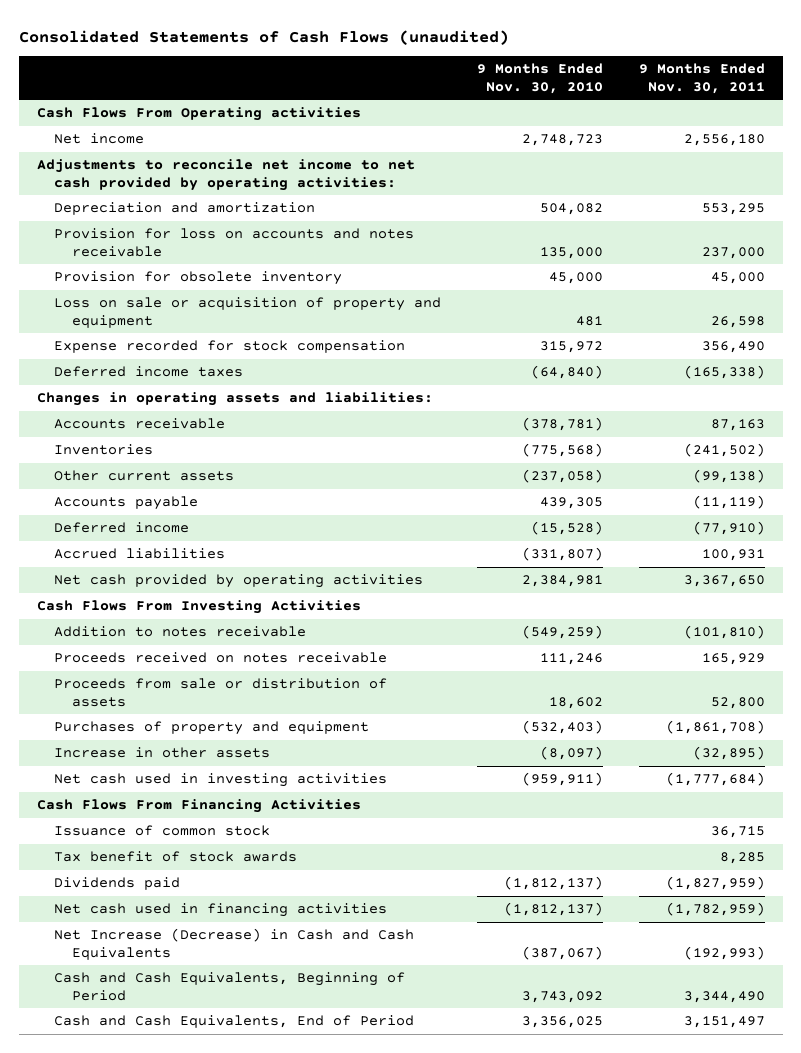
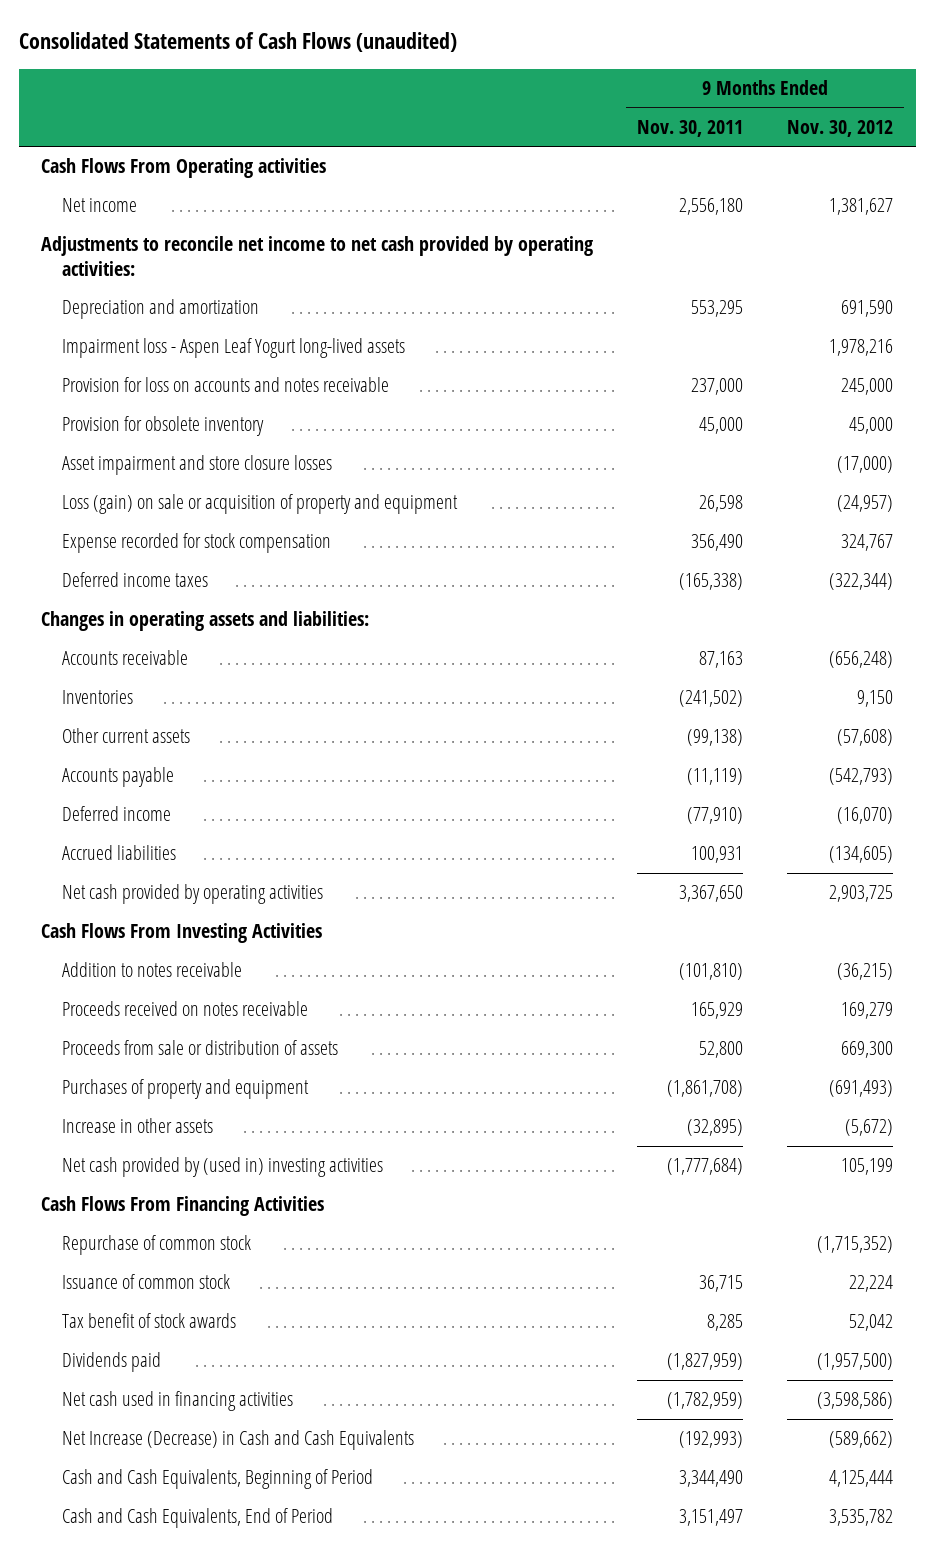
[477,63,604,94] 9 Months Ended Nov. 30, 2010 -> none
none -> [787,119,894,137] Nov. 30, 2012
none -> [62,338,406,359] Impairment loss - Aspen Leaf Yogurt long-lived assets
none -> [62,455,333,476] Asset impairment and store closure losses
[54,297,442,328] Loss on sale or acquisition of property and equipment -> [62,494,459,515] Loss (gain) on sale or acquisition of property and equipment
[54,773,388,788] Net cash used in investing activities -> [62,1157,384,1178] Net cash provided by (used in) investing activities
none -> [62,1235,252,1256] Repurchase of common stock

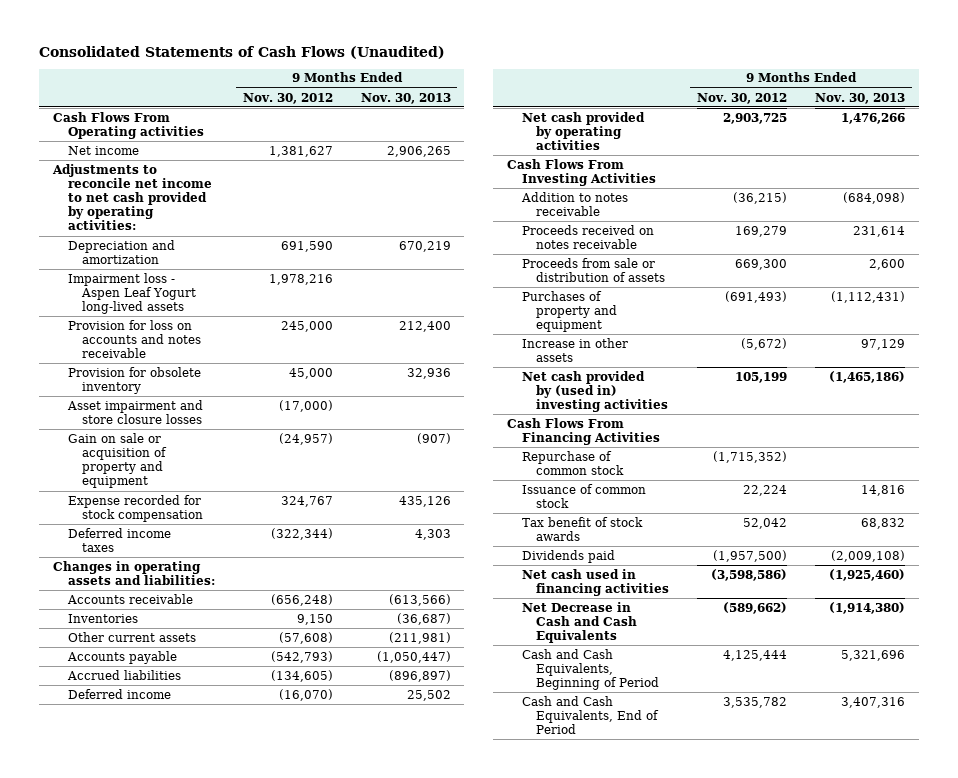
[19,32,458,53] Consolidated Statements of Cash Flows (unaudited) -> [39,46,446,60] Consolidated Statements of Cash Flows (Unaudited)
[637,119,744,137] Nov. 30, 2011 -> none
none -> [360,92,451,104] Nov. 30, 2013
[62,494,459,515] Loss (gain) on sale or acquisition of property and equipment -> [67,432,168,489] Gain on sale or acquisition of property and equipment
[62,806,172,822] Deferred income -> [67,688,171,699] Deferred income
[62,1430,415,1451] Net Increase (Decrease) in Cash and Cash Equivalents -> [521,601,638,644] Net Decrease in Cash and Cash Equivalents

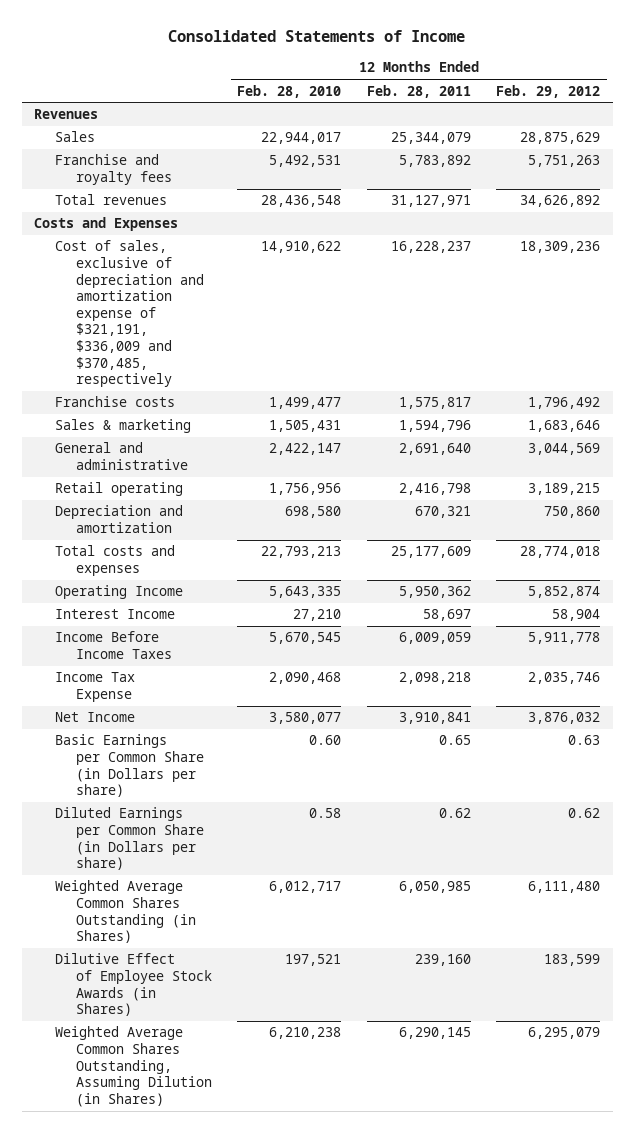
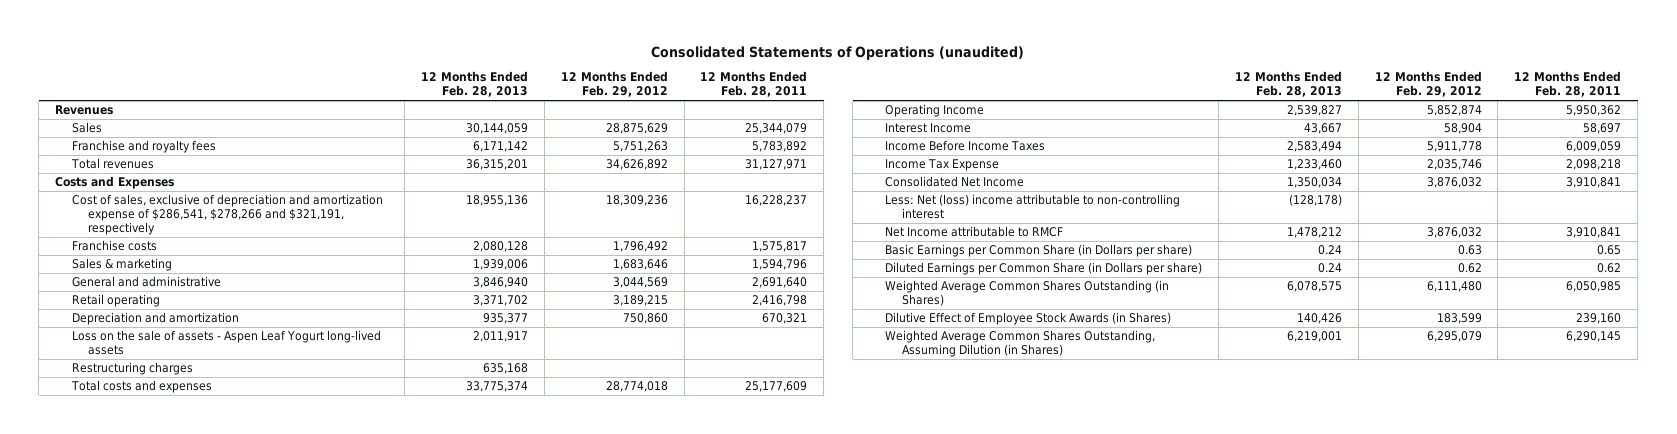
[168,30,466,43] Consolidated Statements of Income -> [651,45,1025,60] Consolidated Statements of Operations (unaudited)
[237,84,342,98] Feb. 28, 2010 -> none
none -> [421,71,529,98] 12 Months Ended Feb. 28, 2013
[55,240,204,388] Cost of sales, exclusive of depreciation and amortization expense of $321,191, $336,009 and $370,485, respectively -> [71,194,383,236] Cost of sales, exclusive of depreciation and amortization expense of $286,541, $278,266 and $321,191, respectively
none -> [71,330,381,356] Loss on the sale of assets - Aspen Leaf Yogurt long-lived assets
none -> [71,362,193,376] Restructuring charges
none -> [885,176,1025,188] Consolidated Net Income
none -> [885,194,1181,220] Less: Net (loss) income attributable to non-controlling interest
[55,712,136,723] Net Income -> [885,226,1064,238] Net Income attributable to RMCF

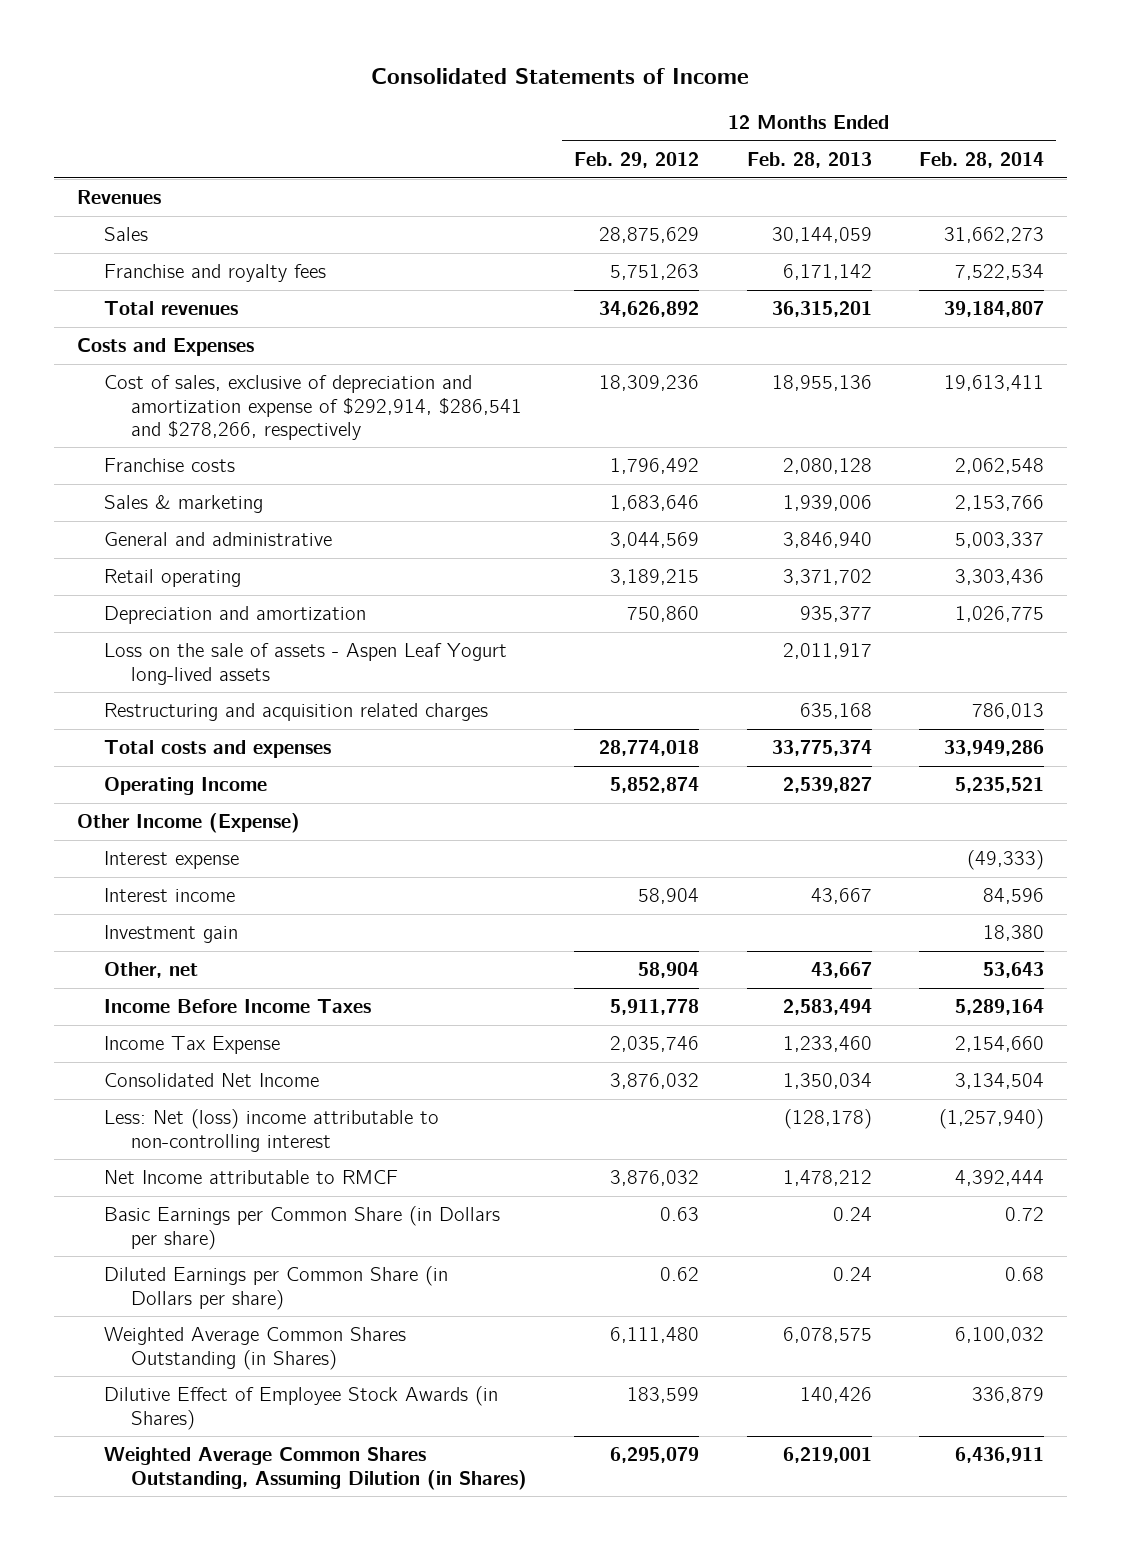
[651,45,1025,60] Consolidated Statements of Operations (unaudited) -> [371,68,750,85] Consolidated Statements of Income
[700,71,808,98] 12 Months Ended Feb. 28, 2011 -> none
none -> [918,152,1044,169] Feb. 28, 2014
[71,194,383,236] Cost of sales, exclusive of depreciation and amortization expense of $286,541, $278,266 and $321,191, respectively -> [104,375,523,440] Cost of sales, exclusive of depreciation and amortization expense of $292,914, $286,541 and $278,266, respectively
[71,362,193,376] Restructuring charges -> [104,703,489,722] Restructuring and acquisition related charges
none -> [77,813,301,834] Other Income (Expense)
none -> [104,851,240,870] Interest expense
[885,123,972,134] Interest Income -> [104,888,236,903] Interest income
none -> [104,925,239,944] Investment gain
none -> [104,962,199,979] Other, net

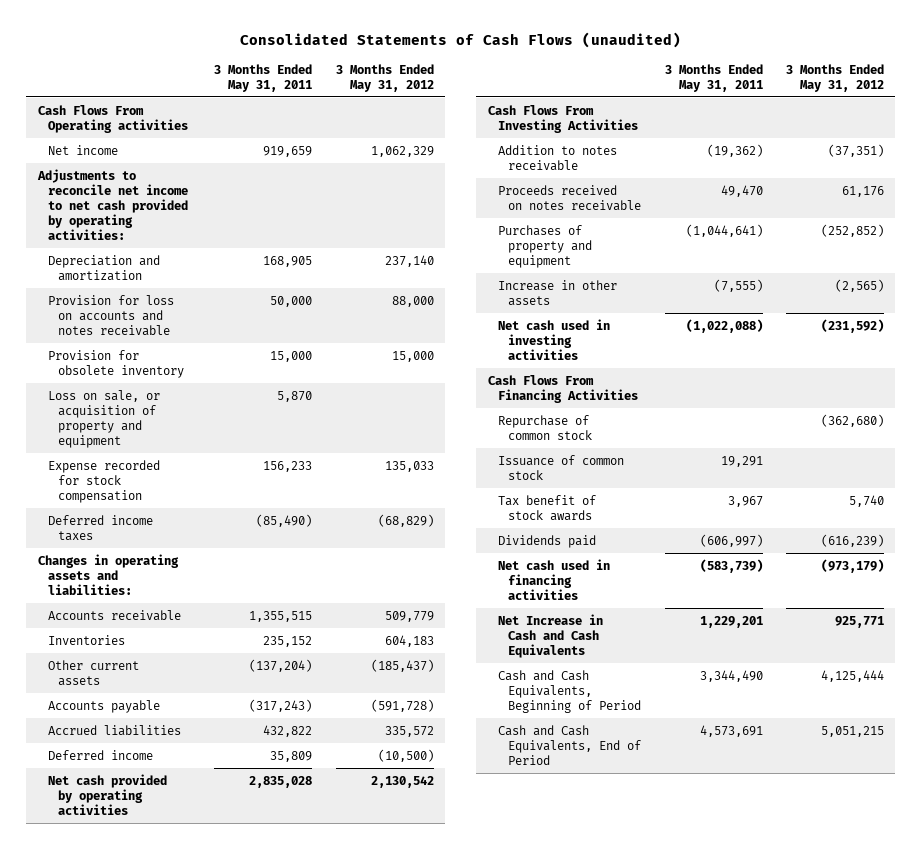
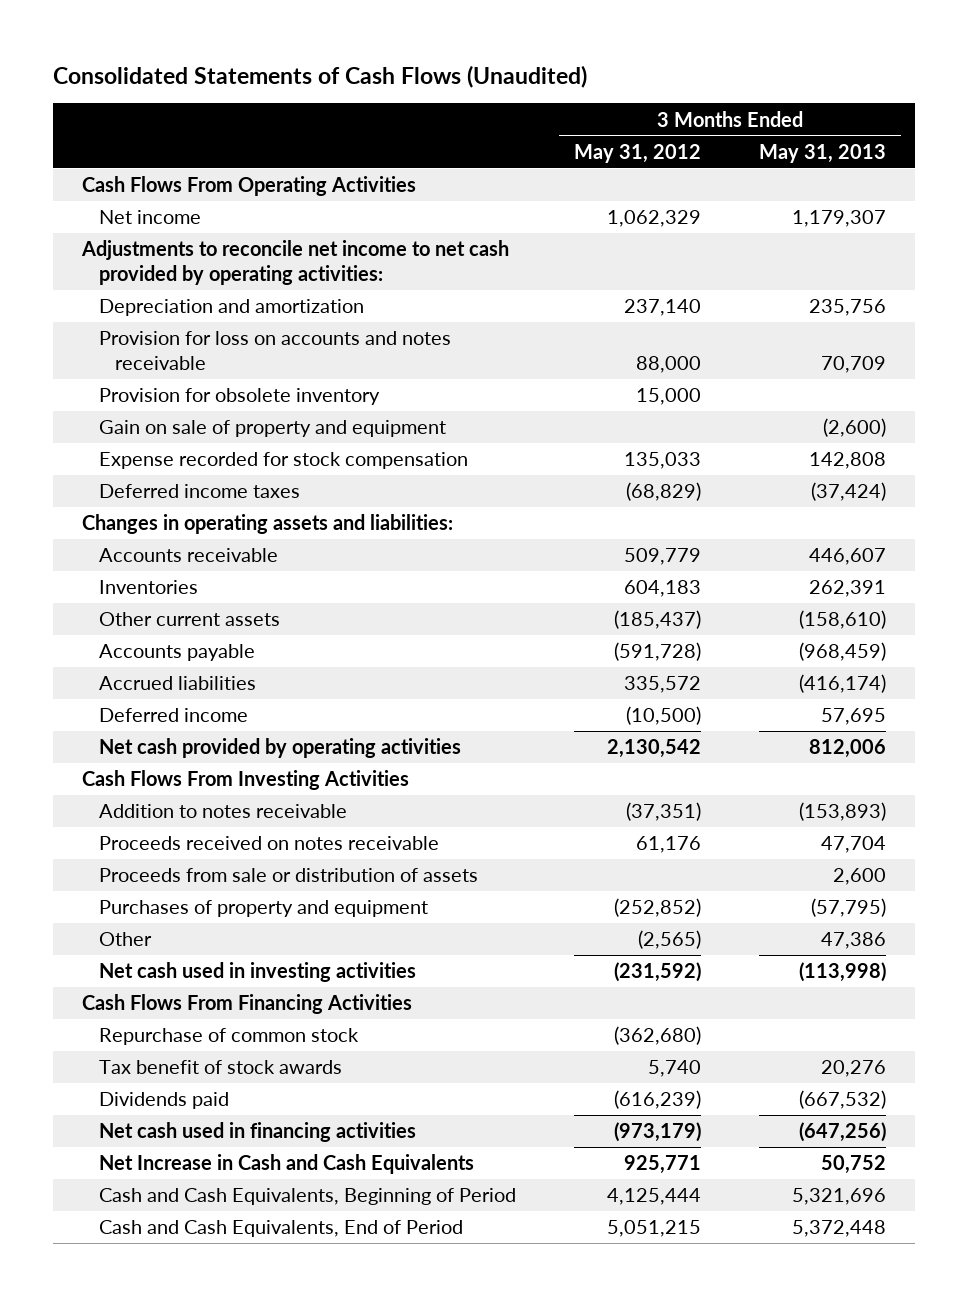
[239,31,681,48] Consolidated Statements of Cash Flows (unaudited) -> [53,64,588,88] Consolidated Statements of Cash Flows (Unaudited)
[214,63,313,92] 3 Months Ended May 31, 2011 -> none
none -> [759,143,887,163] May 31, 2013
[37,104,188,133] Cash Flows From Operating activities -> [82,176,417,197] Cash Flows From Operating Activities
[47,389,160,448] Loss on sale, or acquisition of property and equipment -> [98,420,446,438] Gain on sale of property and equipment
none -> [98,868,478,883] Proceeds from sale or distribution of assets
[497,279,617,306] Increase in other assets -> [98,932,152,947] Other
[497,454,624,480] Issuance of common stock -> none

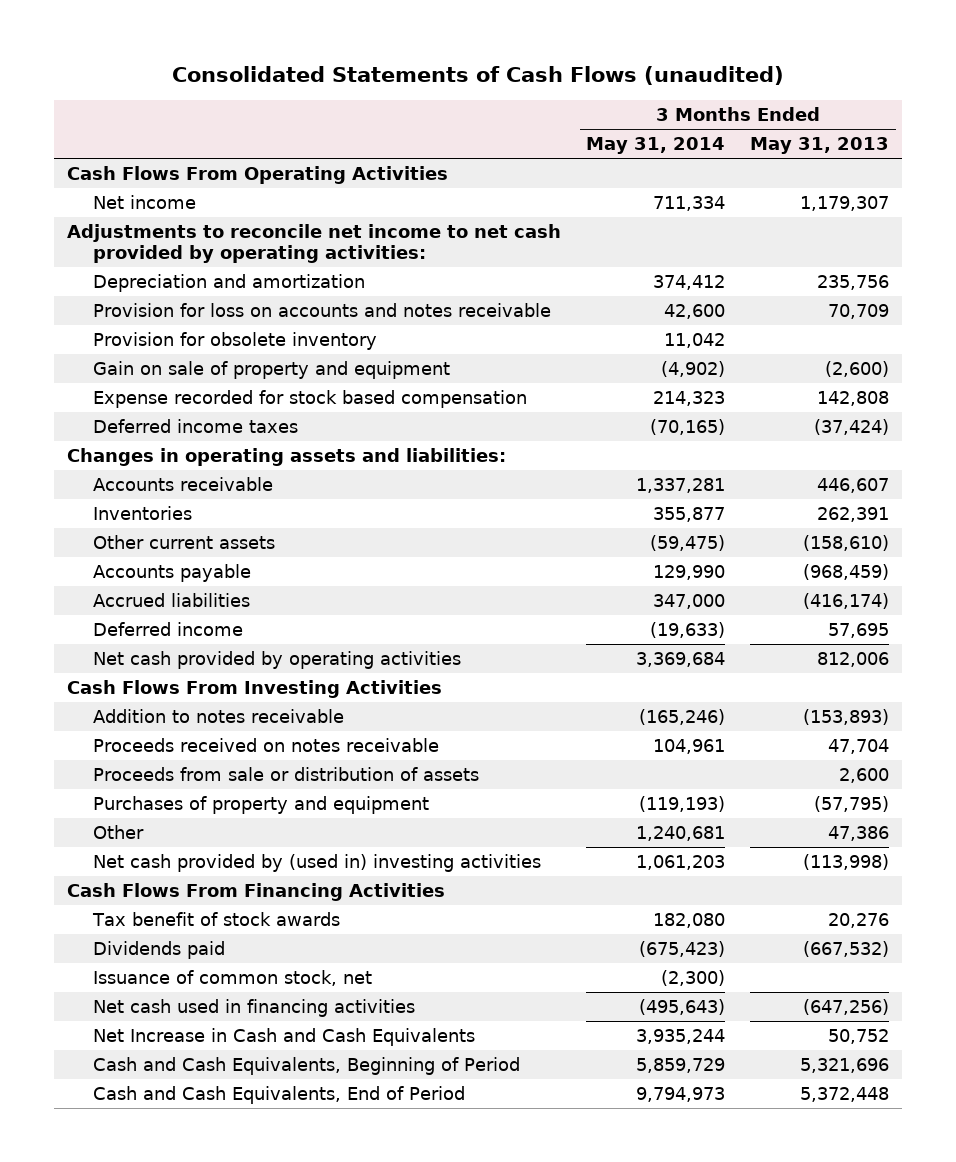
[53,64,588,88] Consolidated Statements of Cash Flows (Unaudited) -> [172,66,785,86] Consolidated Statements of Cash Flows (unaudited)
[573,143,701,163] May 31, 2012 -> none
none -> [586,137,726,155] May 31, 2014
[98,452,468,470] Expense recorded for stock compensation -> [92,390,527,409] Expense recorded for stock based compensation
[98,962,416,983] Net cash used in investing activities -> [92,854,541,873] Net cash provided by (used in) investing activities
[98,1028,359,1046] Repurchase of common stock -> none
none -> [92,970,372,987] Issuance of common stock, net

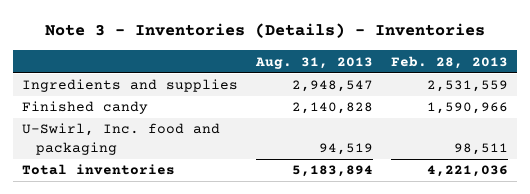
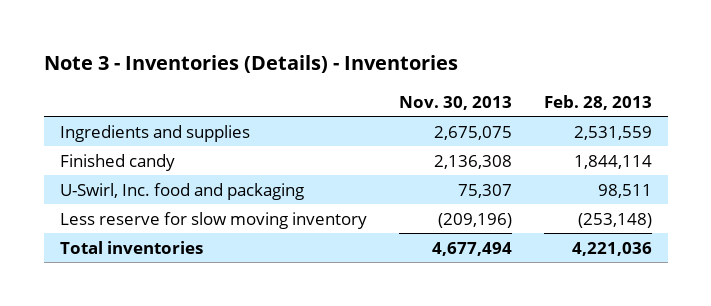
[254,56,373,69] Aug. 31, 2013 -> none
none -> [398,95,512,110] Nov. 30, 2013
[427,102,509,115] 1,590,966 -> [573,154,652,169] 1,844,114
none -> [59,211,367,229] Less reserve for slow moving inventory

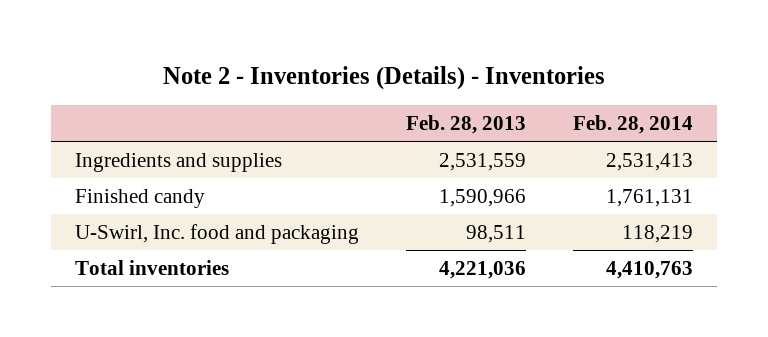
[43,55,458,74] Note 3 - Inventories (Details) - Inventories -> [163,65,606,90] Note 2 - Inventories (Details) - Inventories
[398,95,512,110] Nov. 30, 2013 -> none
none -> [573,114,694,134] Feb. 28, 2014
[573,154,652,169] 1,844,114 -> [439,188,527,207] 1,590,966
[59,211,367,229] Less reserve for slow moving inventory -> none

